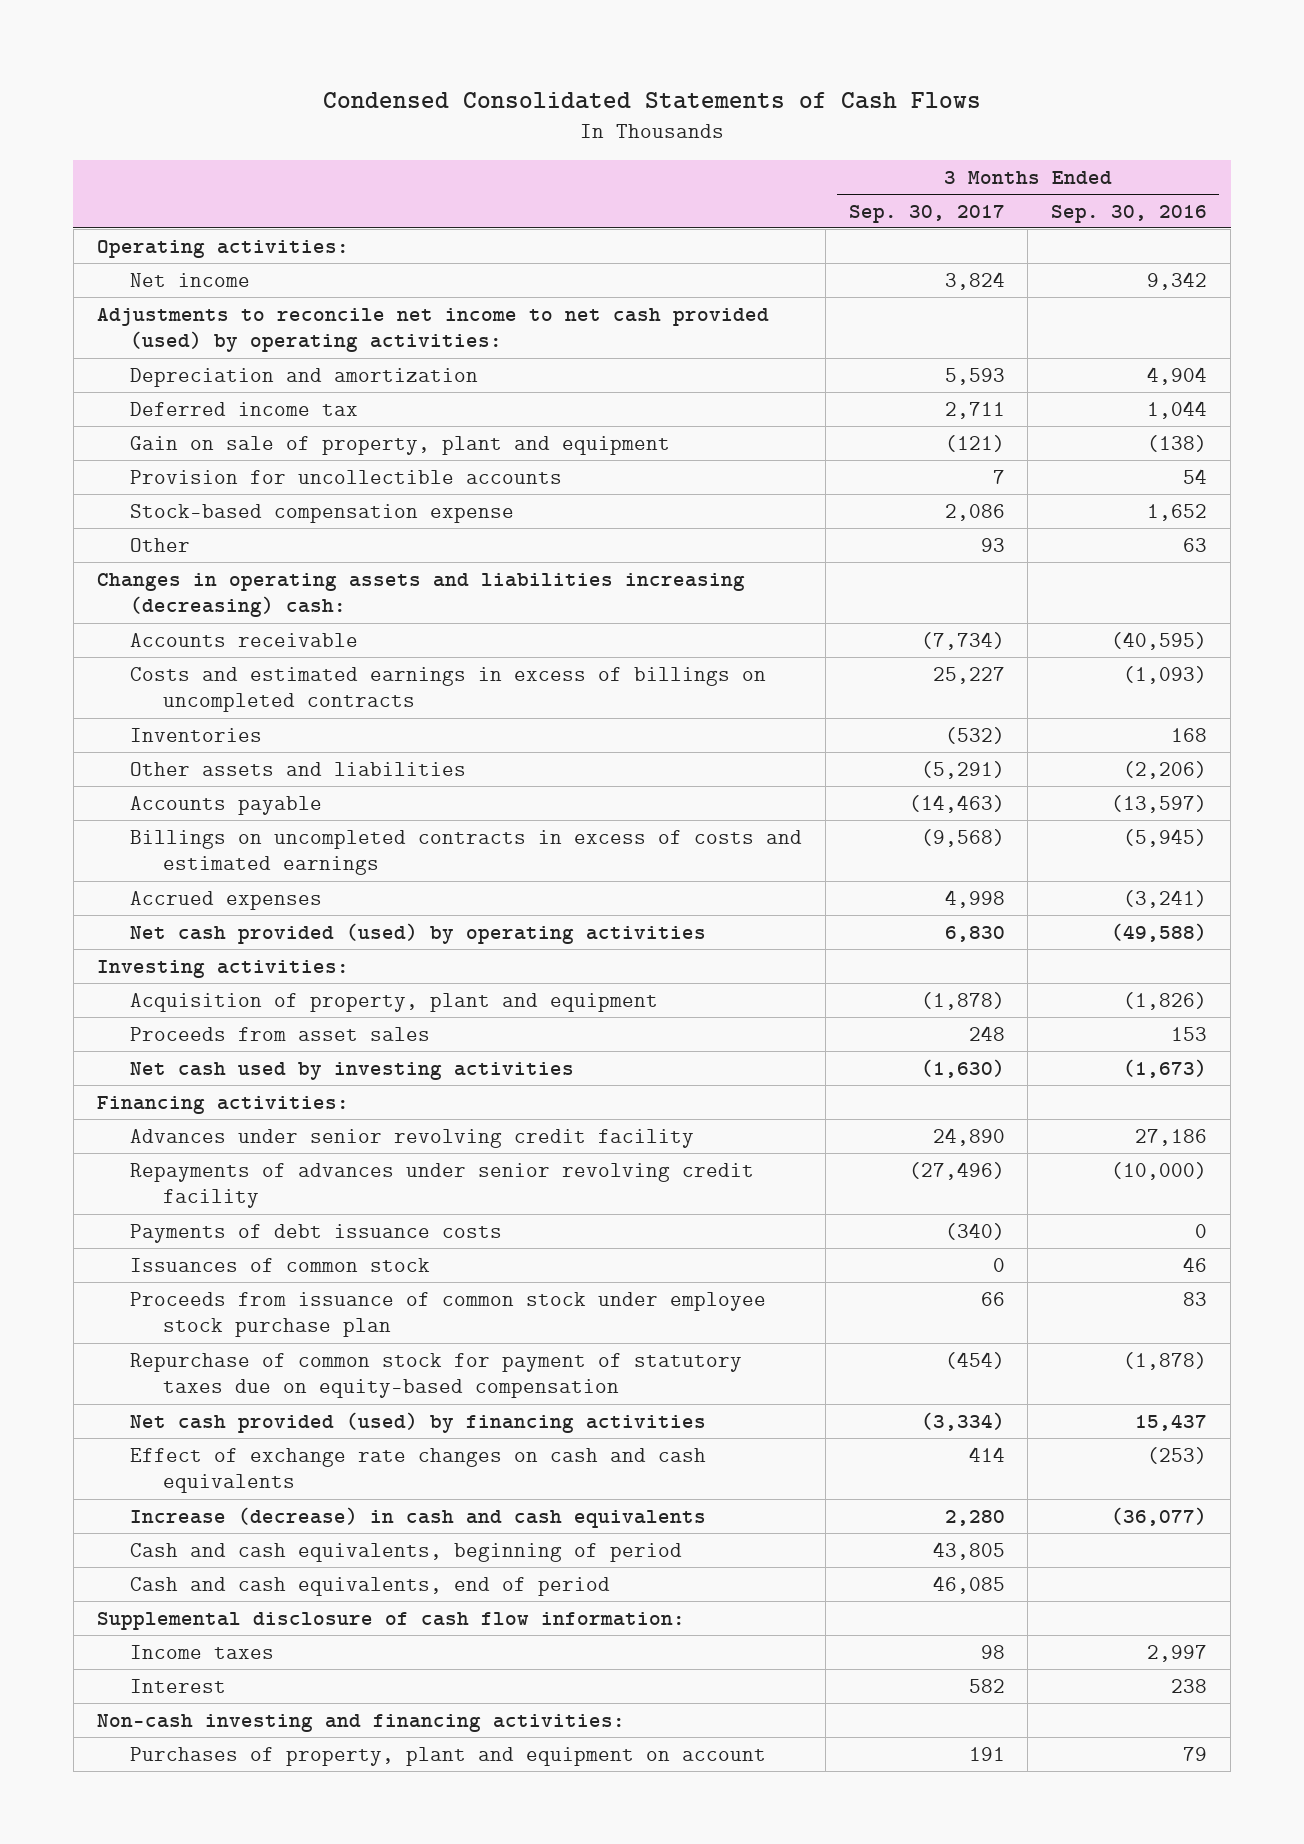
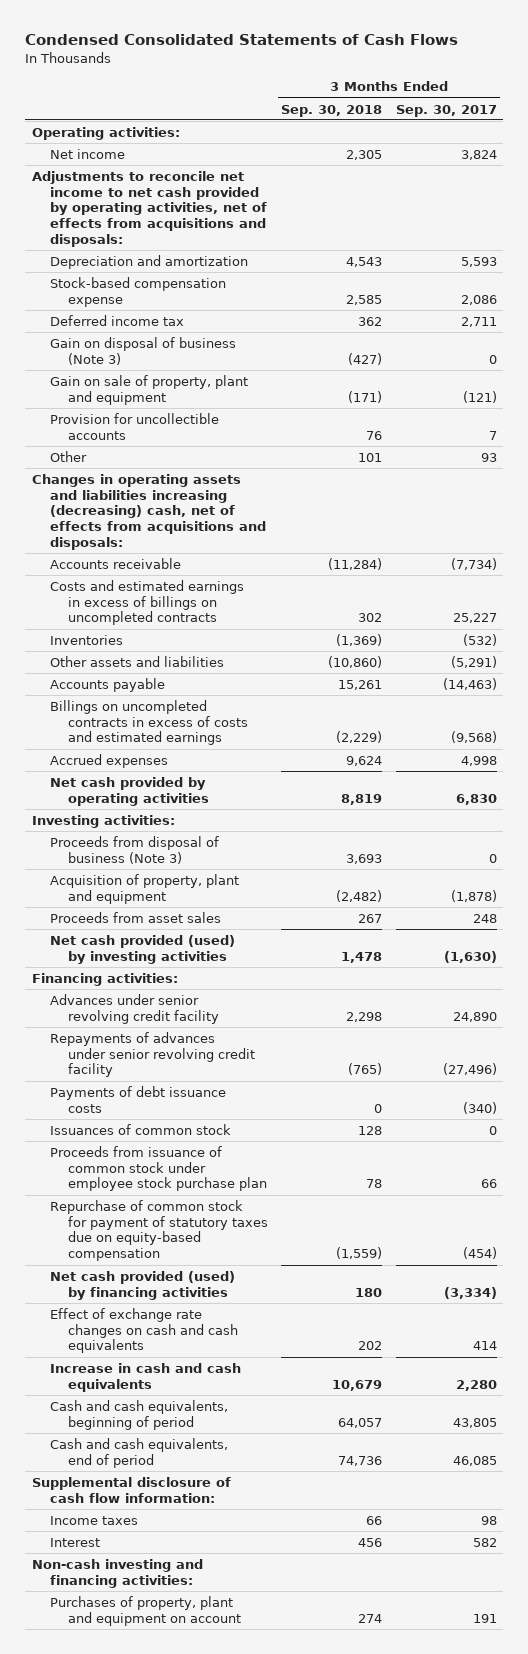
[1051,204,1208,223] Sep. 30, 2016 -> none
none -> [281,104,383,117] Sep. 30, 2018
[96,307,769,353] Adjustments to reconcile net income to net cash provided (used) by operating activities: -> [31,170,267,248] Adjustments to reconcile net income to net cash provided by operating activities, net of effects from acquisitions and disposals:
[129,503,514,523] Stock-based compensation expense -> [49,276,226,307] Stock-based compensation expense
none -> [49,336,236,365] Gain on disposal of business (Note 3)
[96,572,745,618] Changes in operating assets and liabilities increasing (decreasing) cash: -> [31,473,266,551] Changes in operating assets and liabilities increasing (decreasing) cash, net of effects from acquisitions and disposals:
[129,922,706,944] Net cash provided (used) by operating activities -> [49,776,210,806] Net cash provided by operating activities
none -> [49,835,219,864] Proceeds from disposal of business (Note 3)
[129,1061,574,1080] Net cash used by investing activities -> [49,934,235,964] Net cash provided (used) by investing activities
[129,1506,706,1528] Increase (decrease) in cash and cash equivalents -> [49,1362,241,1392] Increase in cash and cash equivalents

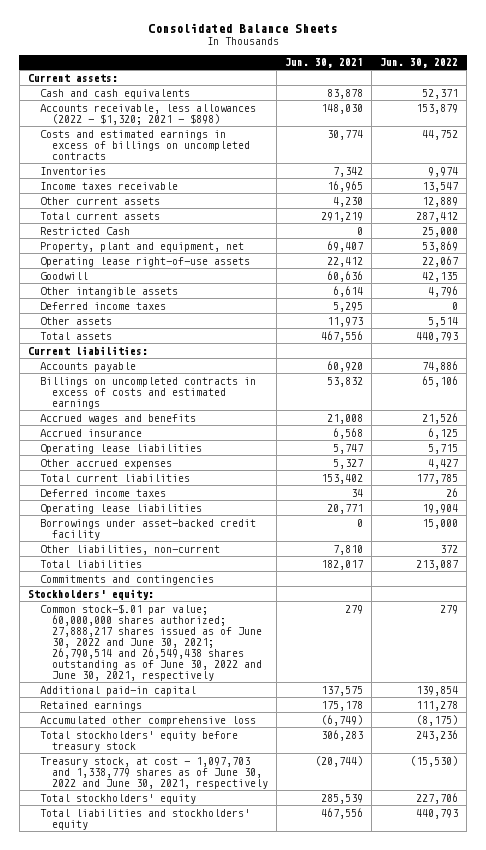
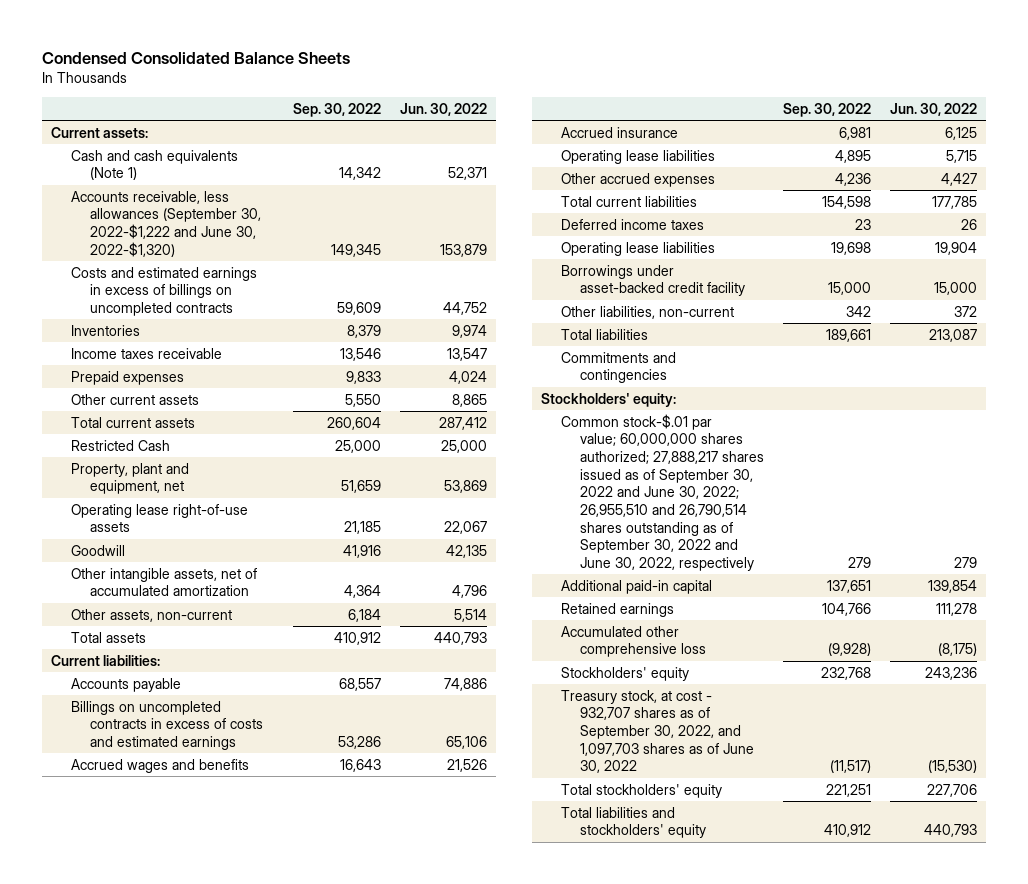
[148,23,338,34] Consolidated Balance Sheets -> [41,51,350,64] Condensed Consolidated Balance Sheets
[284,58,363,69] Jun. 30, 2021 -> none
none -> [293,102,382,117] Sep. 30, 2022
[39,88,190,99] Cash and cash equivalents -> [70,149,238,181] Cash and cash equivalents (Note 1)
[39,103,256,125] Accounts receivable, less allowances (2022 - $1,320; 2021 - $898) -> [70,190,262,257] Accounts receivable, less allowances (September 30, 2022-$1,222 and June 30, 2022-$1,320)
none -> [70,370,184,385] Prepaid expenses
[422,196,459,207] 12,889 -> [451,393,487,407] 8,865
[39,301,166,310] Deferred income taxes -> none
[39,286,178,297] Other intangible assets -> [70,567,257,597] Other intangible assets, net of accumulated amortization
[39,316,112,325] Other assets -> [70,608,232,622] Other assets, non-current
[39,603,262,681] Common stock-$.01 par value; 60,000,000 shares authorized; 27,888,217 shares issued as of June 30, 2022 and June 30, 2021; 26,790,514 and 26,549,438 shares outstanding as of June 30, 2022 and June 30, 2021, respectively -> [560,413,765,571] Common stock-$.01 par value; 60,000,000 shares authorized; 27,888,217 shares issued as of September 30, 2022 and June 30, 2022; 26,955,510 and 26,790,514 shares outstanding as of September 30, 2022 and June 30, 2022, respectively
[39,730,238,752] Total stockholders' equity before treasury stock -> [560,666,689,681] Stockholders' equity
[39,756,268,789] Treasury stock, at cost - 1,097,703 and 1,338,779 shares as of June 30, 2022 and June 30, 2021, respectively -> [560,689,755,774] Treasury stock, at cost - 932,707 shares as of September 30, 2022, and 1,097,703 shares as of June 30, 2022

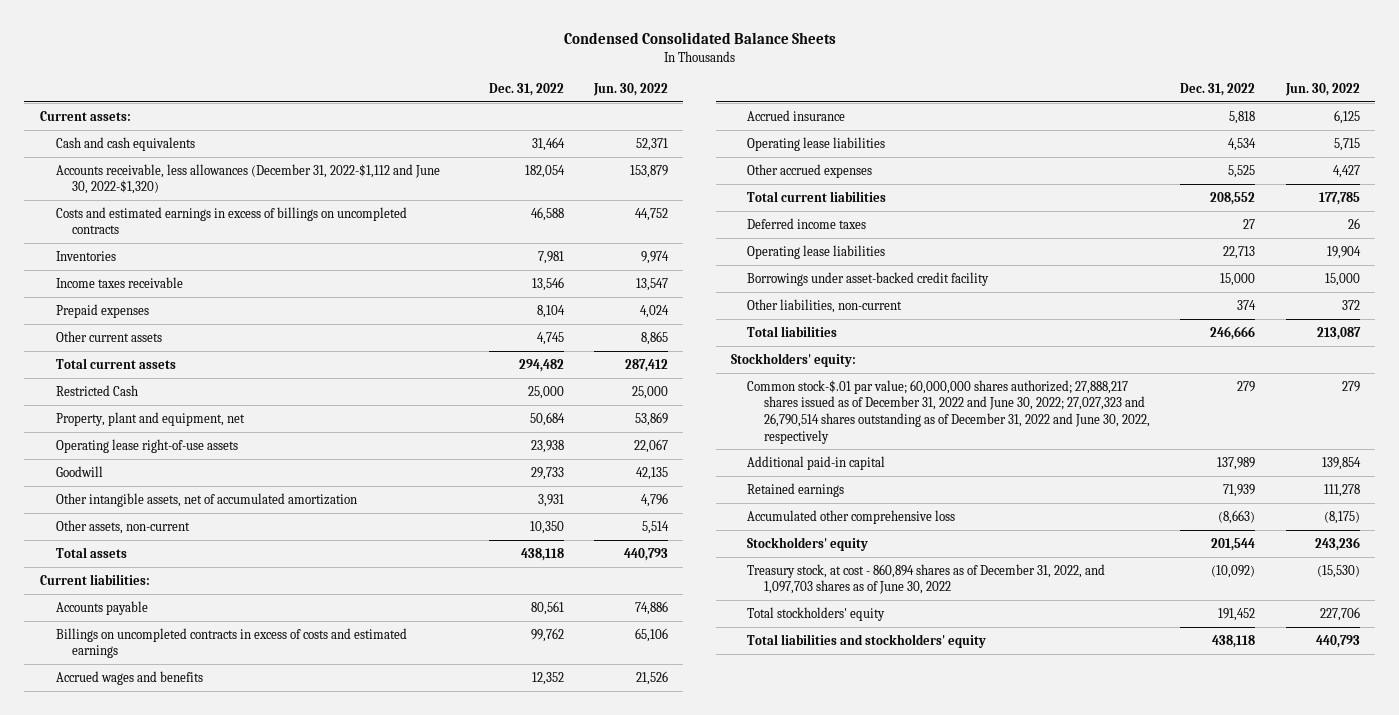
[293,102,382,117] Sep. 30, 2022 -> none
none -> [488,82,564,96] Dec. 31, 2022
[70,149,238,181] Cash and cash equivalents (Note 1) -> [55,136,195,151] Cash and cash equivalents
[70,190,262,257] Accounts receivable, less allowances (September 30, 2022-$1,222 and June 30, 2022-$1,320) -> [55,163,440,195] Accounts receivable, less allowances (December 31, 2022-$1,112 and June 30, 2022-$1,320)
[560,351,676,384] Commitments and contingencies -> none
[560,413,765,571] Common stock-$.01 par value; 60,000,000 shares authorized; 27,888,217 shares issued as of September 30, 2022 and June 30, 2022; 26,955,510 and 26,790,514 shares outstanding as of September 30, 2022 and June 30, 2022, respectively -> [747,379,1150,444] Common stock-$.01 par value; 60,000,000 shares authorized; 27,888,217 shares issued as of December 31, 2022 and June 30, 2022; 27,027,323 and 26,790,514 shares outstanding as of December 31, 2022 and June 30, 2022, respectively
[560,689,755,774] Treasury stock, at cost - 932,707 shares as of September 30, 2022, and 1,097,703 shares as of June 30, 2022 -> [747,563,1106,595] Treasury stock, at cost - 860,894 shares as of December 31, 2022, and 1,097,703 shares as of June 30, 2022

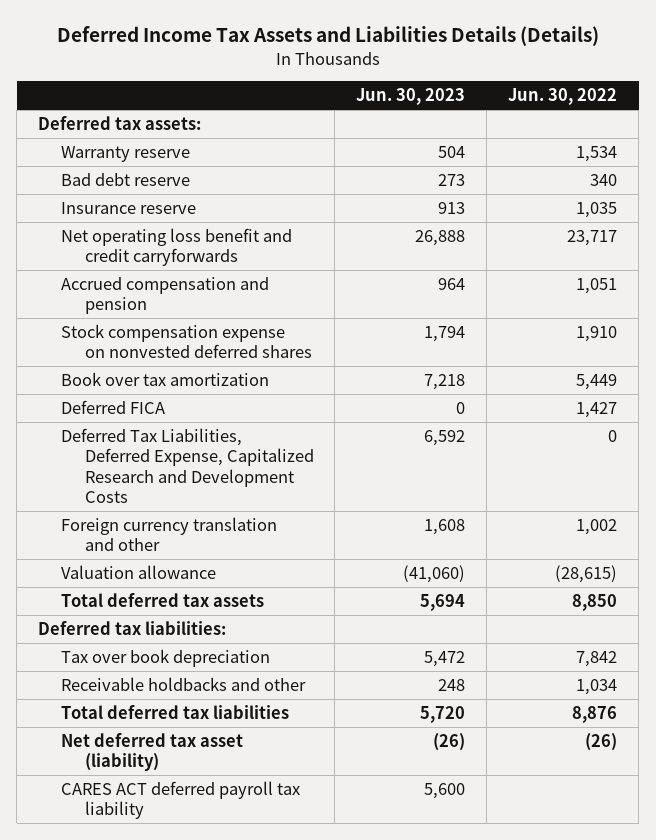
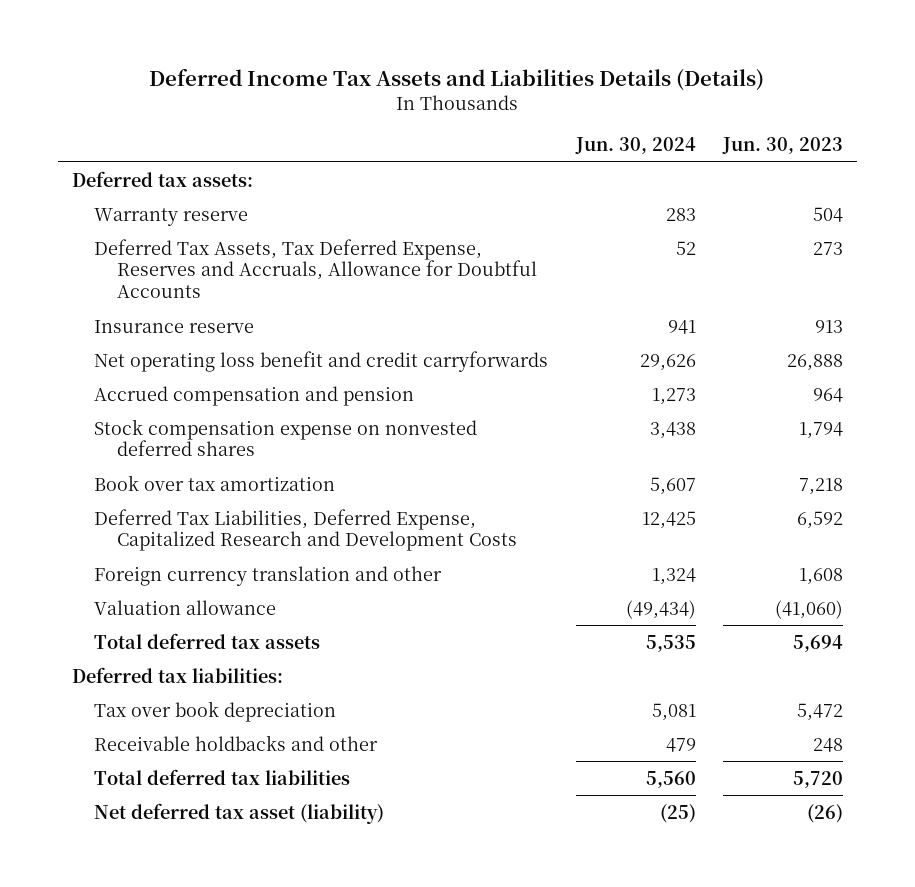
[508,88,618,106] Jun. 30, 2022 -> none
none -> [574,137,696,155] Jun. 30, 2024
[61,172,191,186] Bad debt reserve -> [94,238,537,299] Deferred Tax Assets, Tax Deferred Expense, Reserves and Accruals, Allowance for Doubtful Accounts
[61,399,166,414] Deferred FICA -> none
[61,780,301,820] CARES ACT deferred payroll tax liability -> none

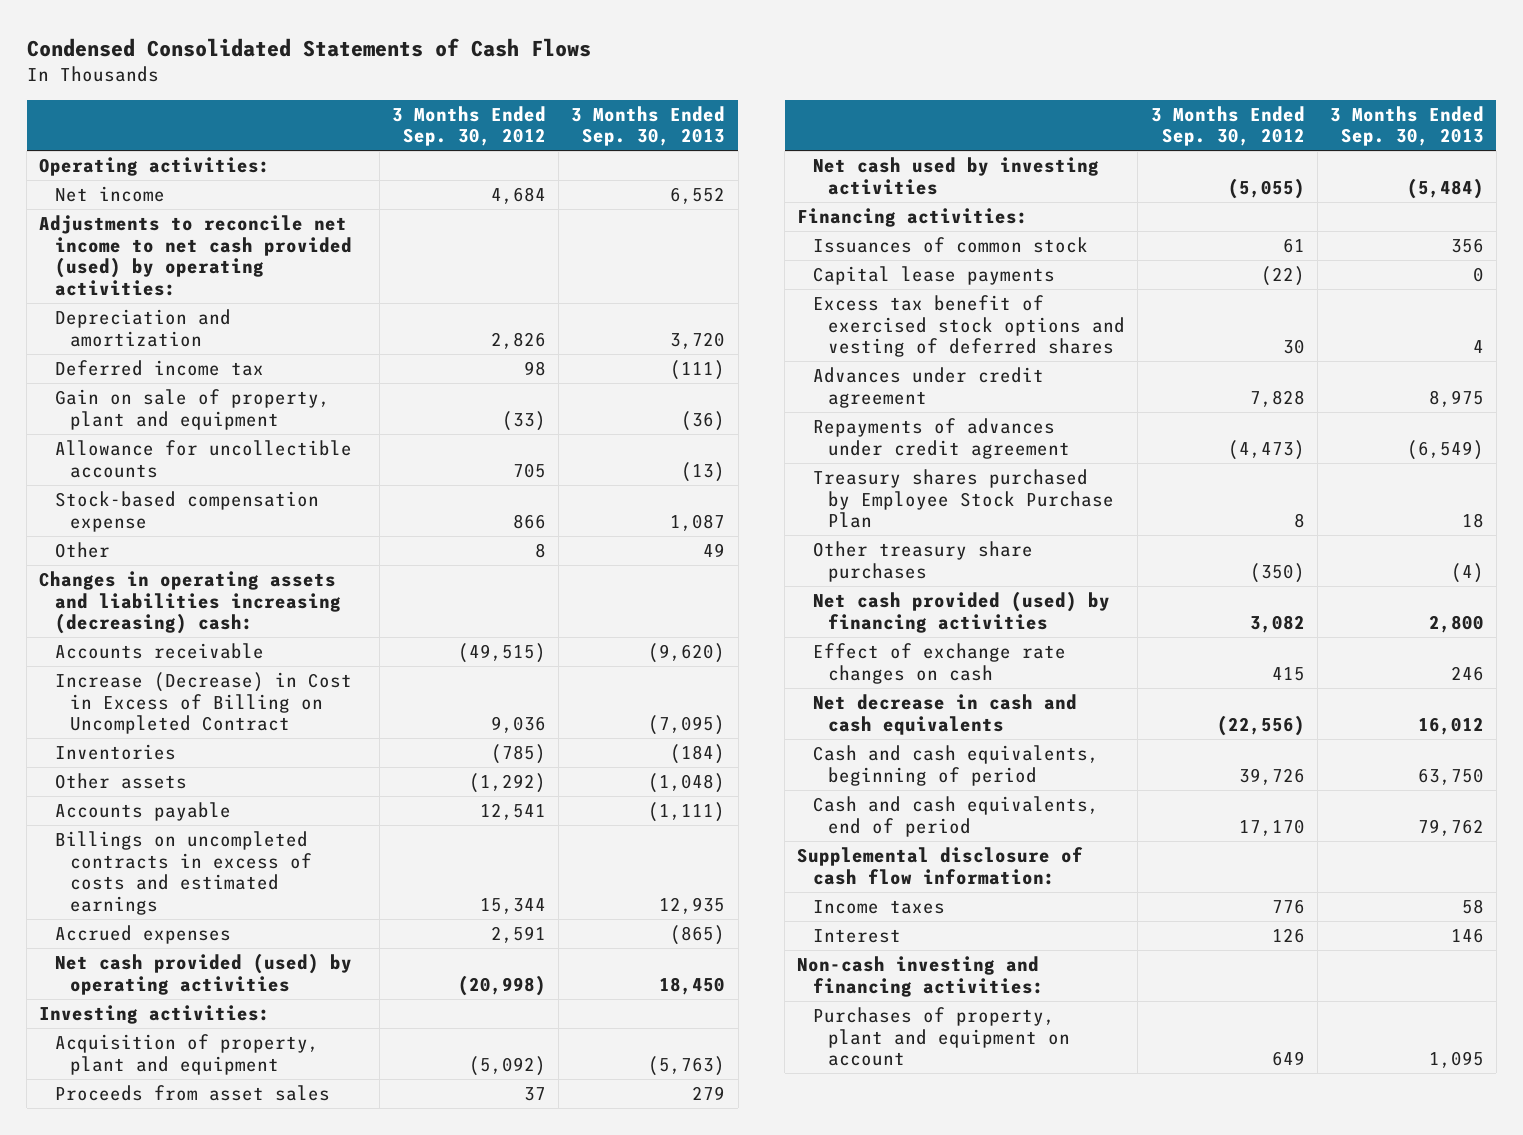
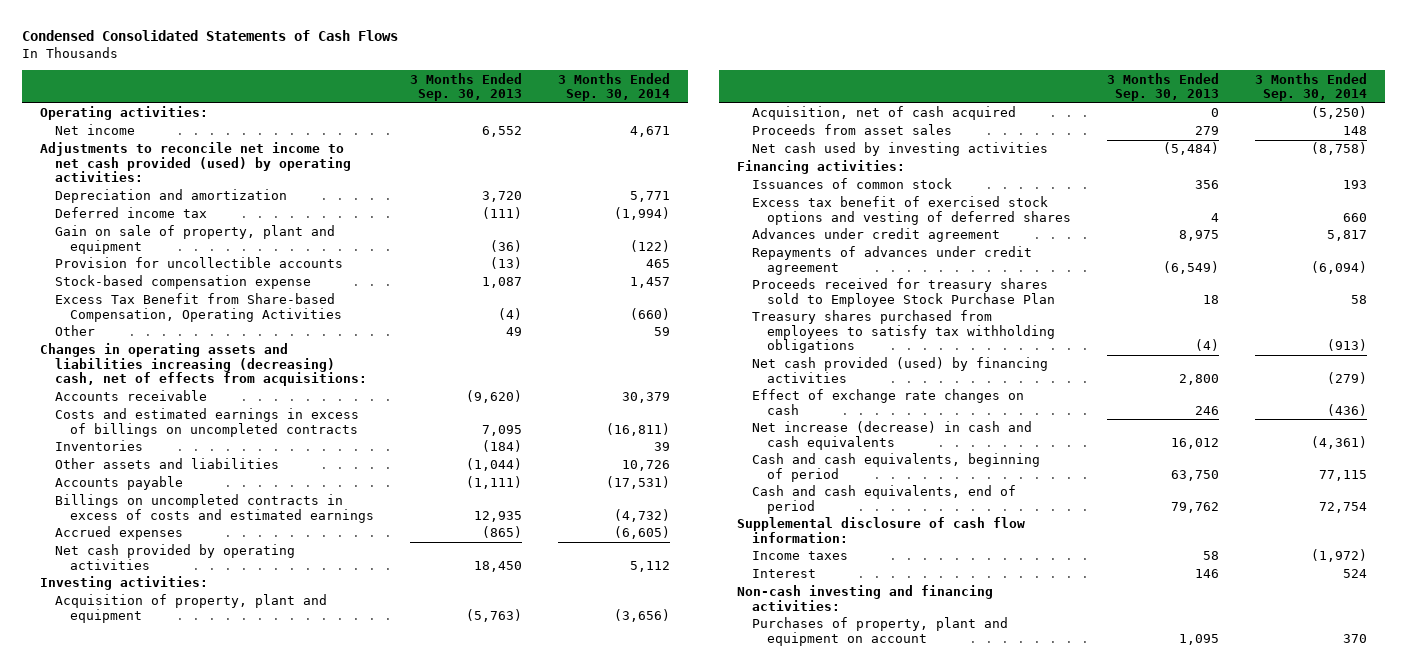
[392,105,547,147] 3 Months Ended Sep. 30, 2012 -> none
none -> [558,72,671,102] 3 Months Ended Sep. 30, 2014
[54,440,352,478] Allowance for uncollectible accounts -> [55,257,344,269] Provision for uncollectible accounts
none -> [55,293,342,322] Excess Tax Benefit from Share-based Compensation, Operating Activities
[39,571,341,635] Changes in operating assets and liabilities increasing (decreasing) cash: -> [40,343,368,387] Changes in operating assets and liabilities increasing (decreasing) cash, net of effects from acquisitions:
[54,672,352,735] Increase (Decrease) in Cost in Excess of Billing on Uncompleted Contract -> [55,408,360,437] Costs and estimated earnings in excess of billings on uncompleted contracts
[648,715,726,736] (7,095) -> [482,424,523,436] 7,095
[54,773,187,790] Other assets -> [55,458,280,470] Other assets and liabilities
[648,773,726,794] (1,048) -> [466,458,523,472] (1,044)
[54,953,352,995] Net cash provided (used) by operating activities -> [55,544,296,570] Net cash provided by operating activities
none -> [752,106,1017,121] Acquisition, net of cash acquired
[812,266,1055,286] Capital lease payments -> none
[812,469,1115,529] Treasury shares purchased by Employee Stock Purchase Plan -> [752,278,1055,307] Proceeds received for treasury shares sold to Employee Stock Purchase Plan
[812,541,1033,582] Other treasury share purchases -> [752,310,1055,354] Treasury shares purchased from employees to satisfy tax withholding obligations
[812,694,1077,735] Net decrease in cash and cash equivalents -> [752,421,1033,450] Net increase (decrease) in cash and cash equivalents

